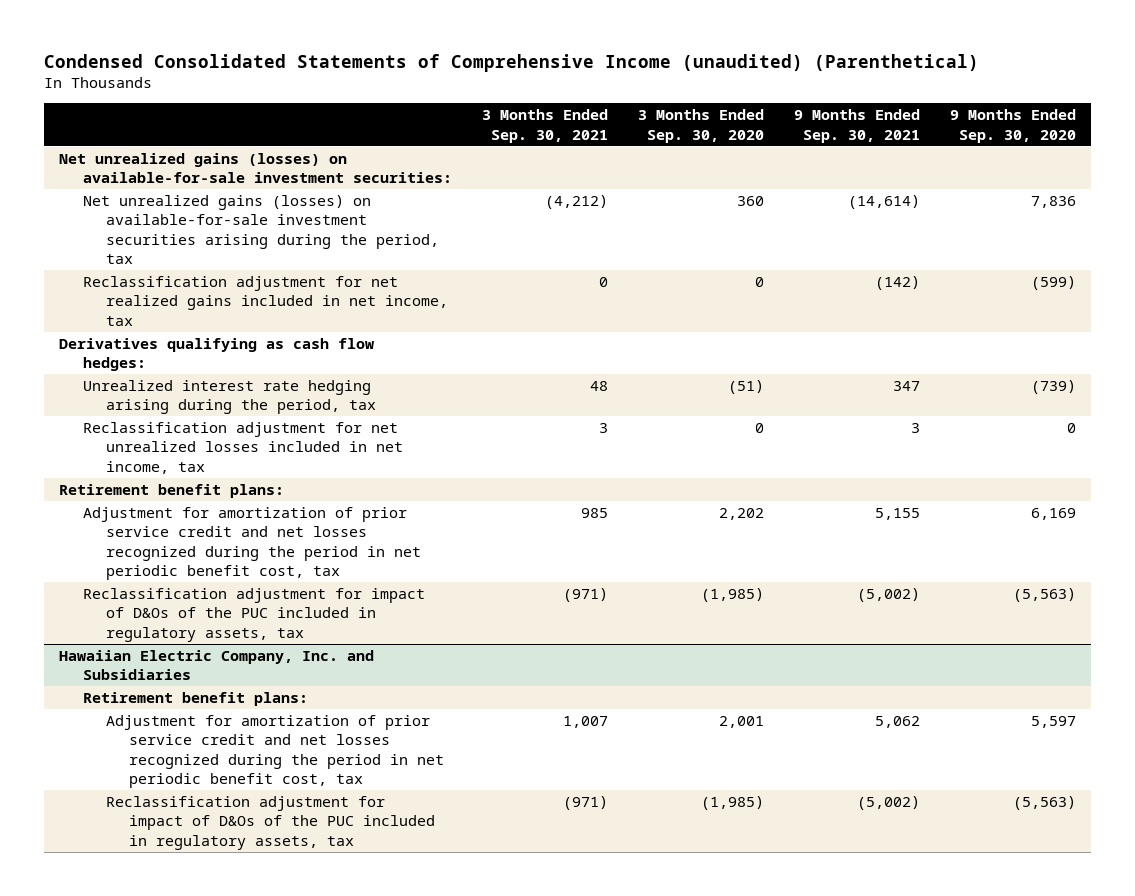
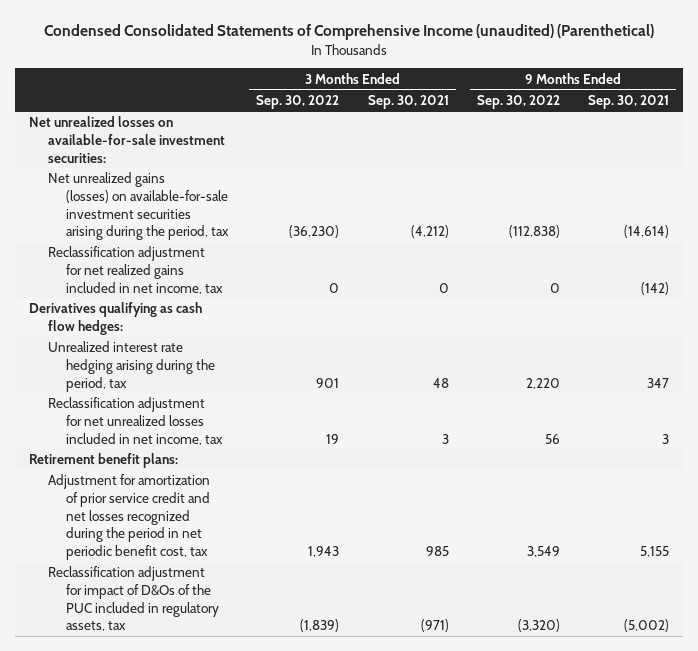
[637,109,764,143] 3 Months Ended Sep. 30, 2020 -> none
[949,109,1076,143] 9 Months Ended Sep. 30, 2020 -> none
none -> [256,95,340,110] Sep. 30, 2022
none -> [476,95,560,110] Sep. 30, 2022
[59,152,452,184] Net unrealized gains (losses) on available-for-sale investment securities: -> [29,116,225,163] Net unrealized losses on available-for-sale investment securities:
[59,649,375,681] Hawaiian Electric Company, Inc. and Subsidiaries -> none
[82,691,308,706] Retirement benefit plans: -> none
[105,714,444,788] Adjustment for amortization of prior service credit and net losses recognized during the period in net periodic benefit cost, tax -> none
[105,795,435,850] Reclassification adjustment for impact of D&Os of the PUC included in regulatory assets, tax -> none

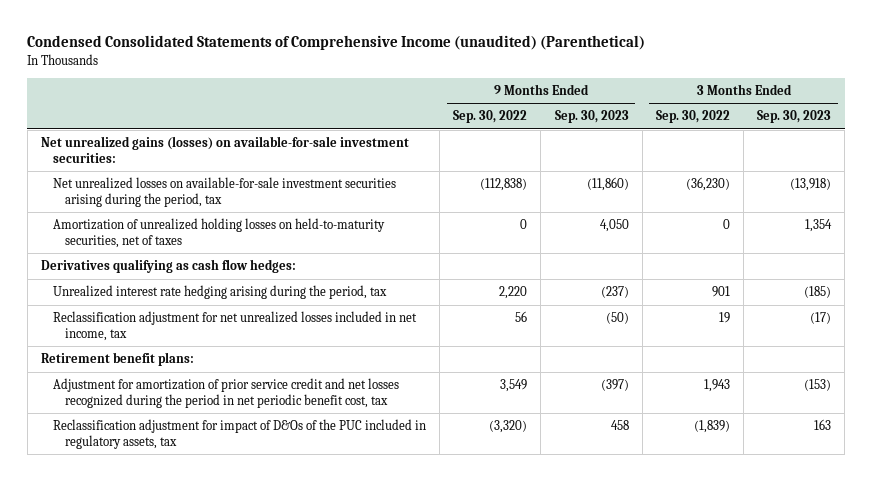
[367,95,449,110] Sep. 30, 2021 -> none
[587,95,669,110] Sep. 30, 2021 -> none
none -> [554,110,629,124] Sep. 30, 2023
none -> [757,110,832,124] Sep. 30, 2023
[47,246,224,294] Reclassification adjustment for net realized gains included in net income, tax -> none
[29,116,225,163] Net unrealized losses on available-for-sale investment securities: -> [40,136,409,163] Net unrealized gains (losses) on available-for-sale investment securities:
[47,172,230,241] Net unrealized gains (losses) on available-for-sale investment securities arising during the period, tax -> [53,177,397,207] Net unrealized losses on available-for-sale investment securities arising during the period, tax
none -> [53,218,386,248] Amortization of unrealized holding losses on held-to-maturity securities, net of taxes

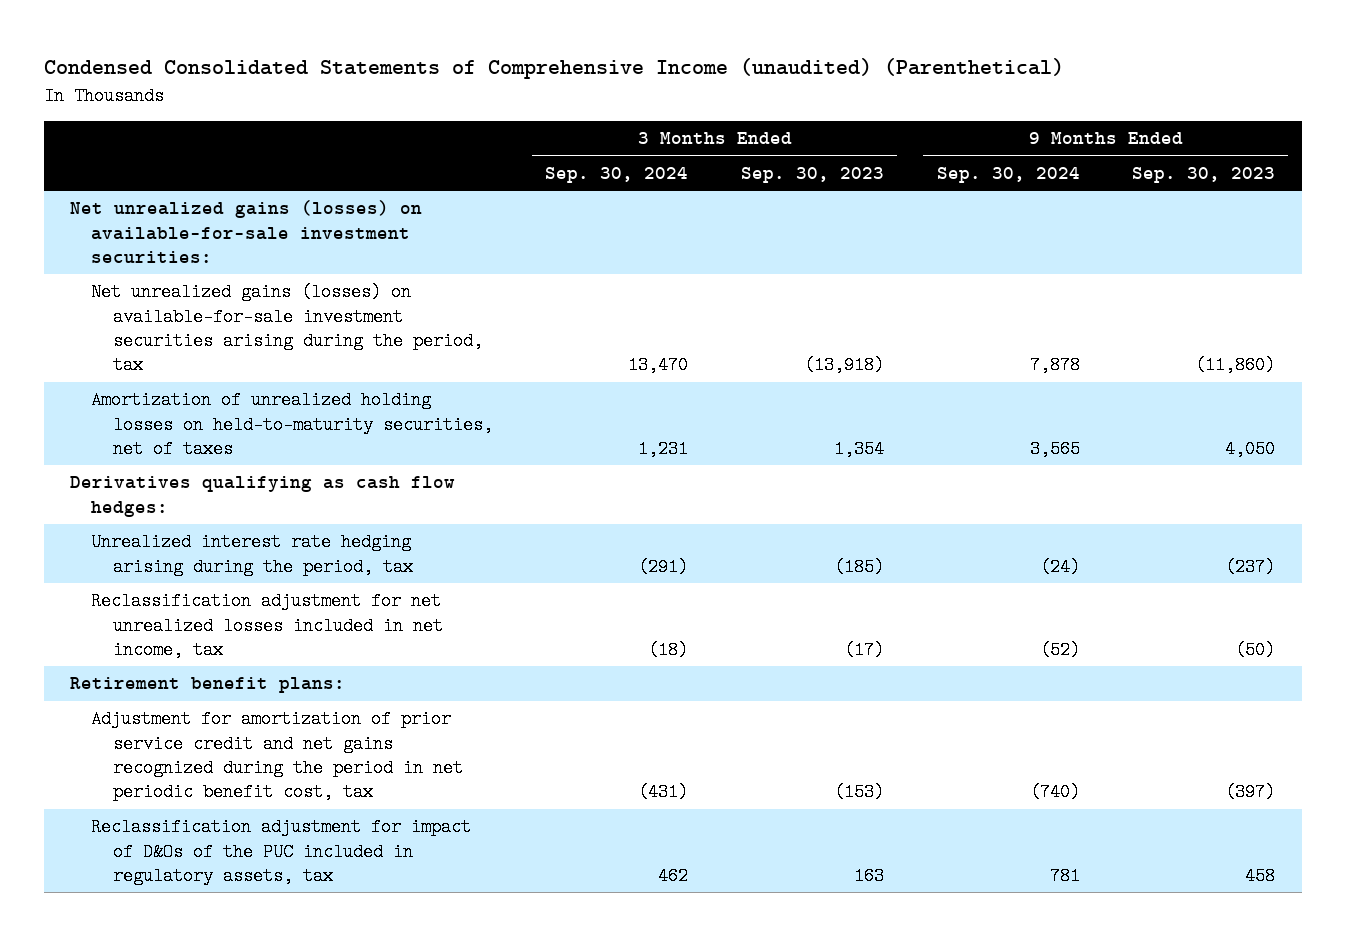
[453,110,528,124] Sep. 30, 2022 -> none
[655,110,730,124] Sep. 30, 2022 -> none
none -> [545,167,689,184] Sep. 30, 2024
none -> [936,167,1080,184] Sep. 30, 2024
[53,177,397,207] Net unrealized losses on available-for-sale investment securities arising during the period, tax -> [91,283,483,375] Net unrealized gains (losses) on available-for-sale investment securities arising during the period, tax
[53,378,400,408] Adjustment for amortization of prior service credit and net losses recognized during the period in net periodic benefit cost, tax -> [91,710,463,802] Adjustment for amortization of prior service credit and net gains recognized during the period in net periodic benefit cost, tax

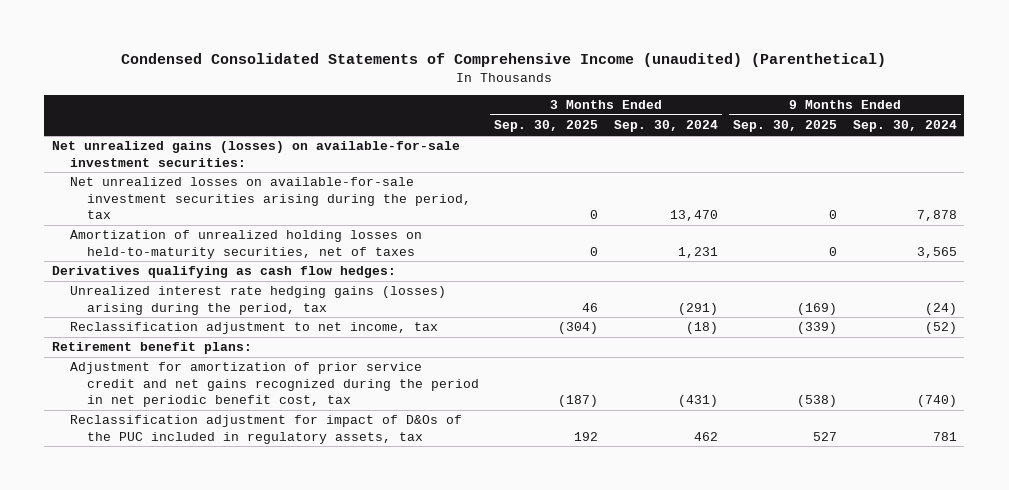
[740,167,884,184] Sep. 30, 2023 -> none
[1132,167,1276,184] Sep. 30, 2023 -> none
none -> [494,120,599,133] Sep. 30, 2025
none -> [733,120,838,133] Sep. 30, 2025
[91,283,483,375] Net unrealized gains (losses) on available-for-sale investment securities arising during the period, tax -> [69,177,471,219] Net unrealized losses on available-for-sale investment securities arising during the period, tax
[91,533,413,576] Unrealized interest rate hedging arising during the period, tax -> [69,286,446,315] Unrealized interest rate hedging gains (losses) arising during the period, tax
[91,592,443,660] Reclassification adjustment for net unrealized losses included in net income, tax -> [69,322,438,335] Reclassification adjustment to net income, tax

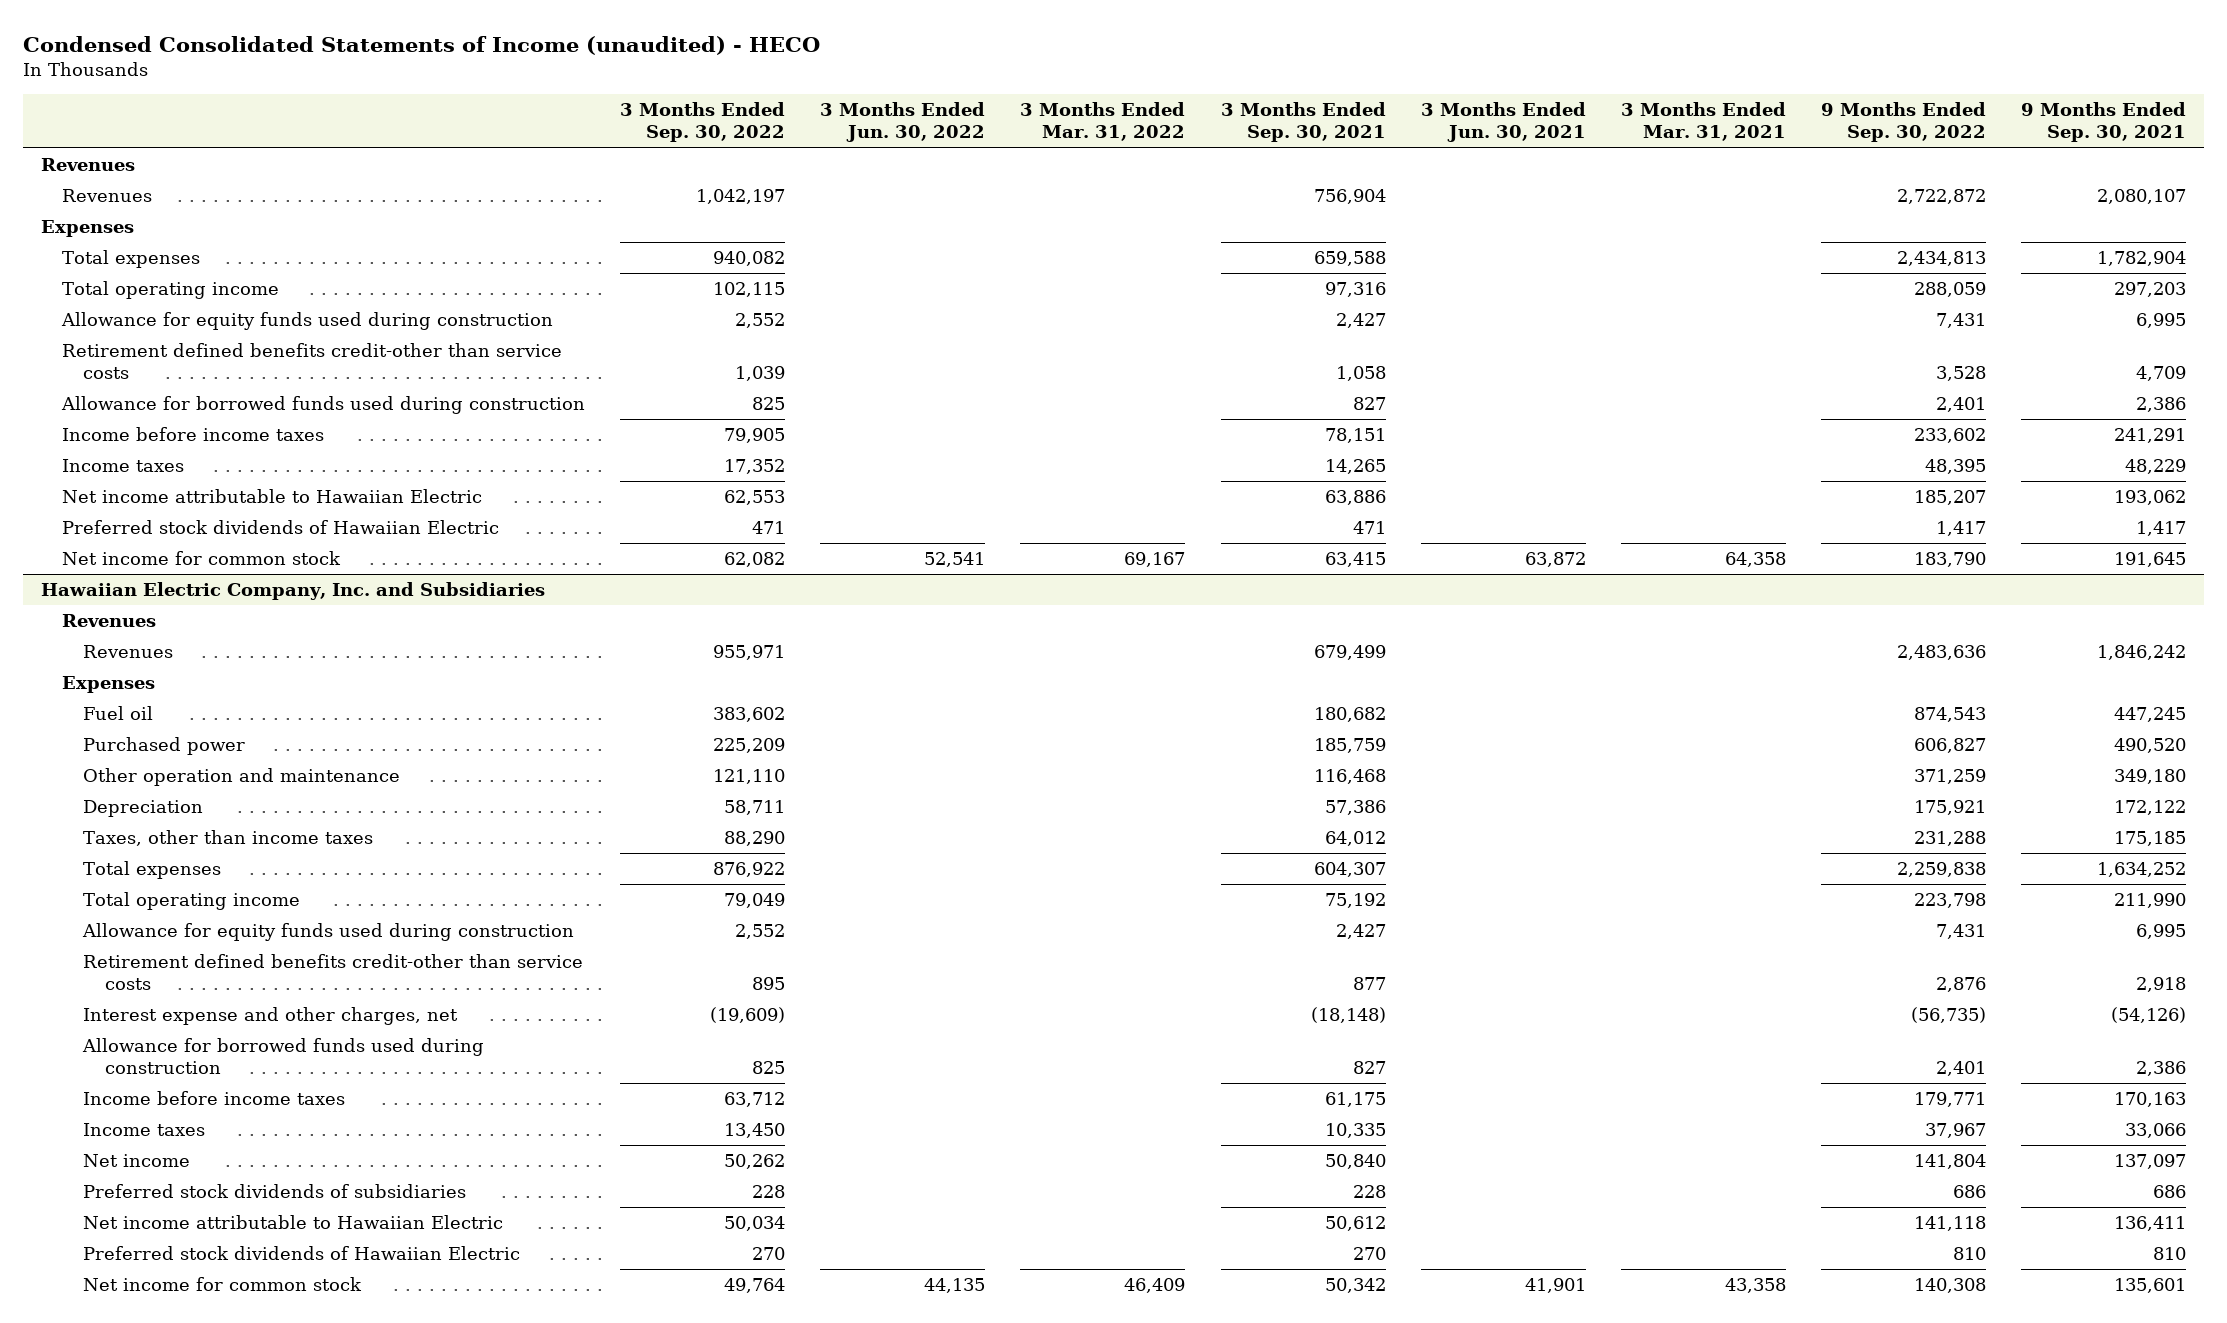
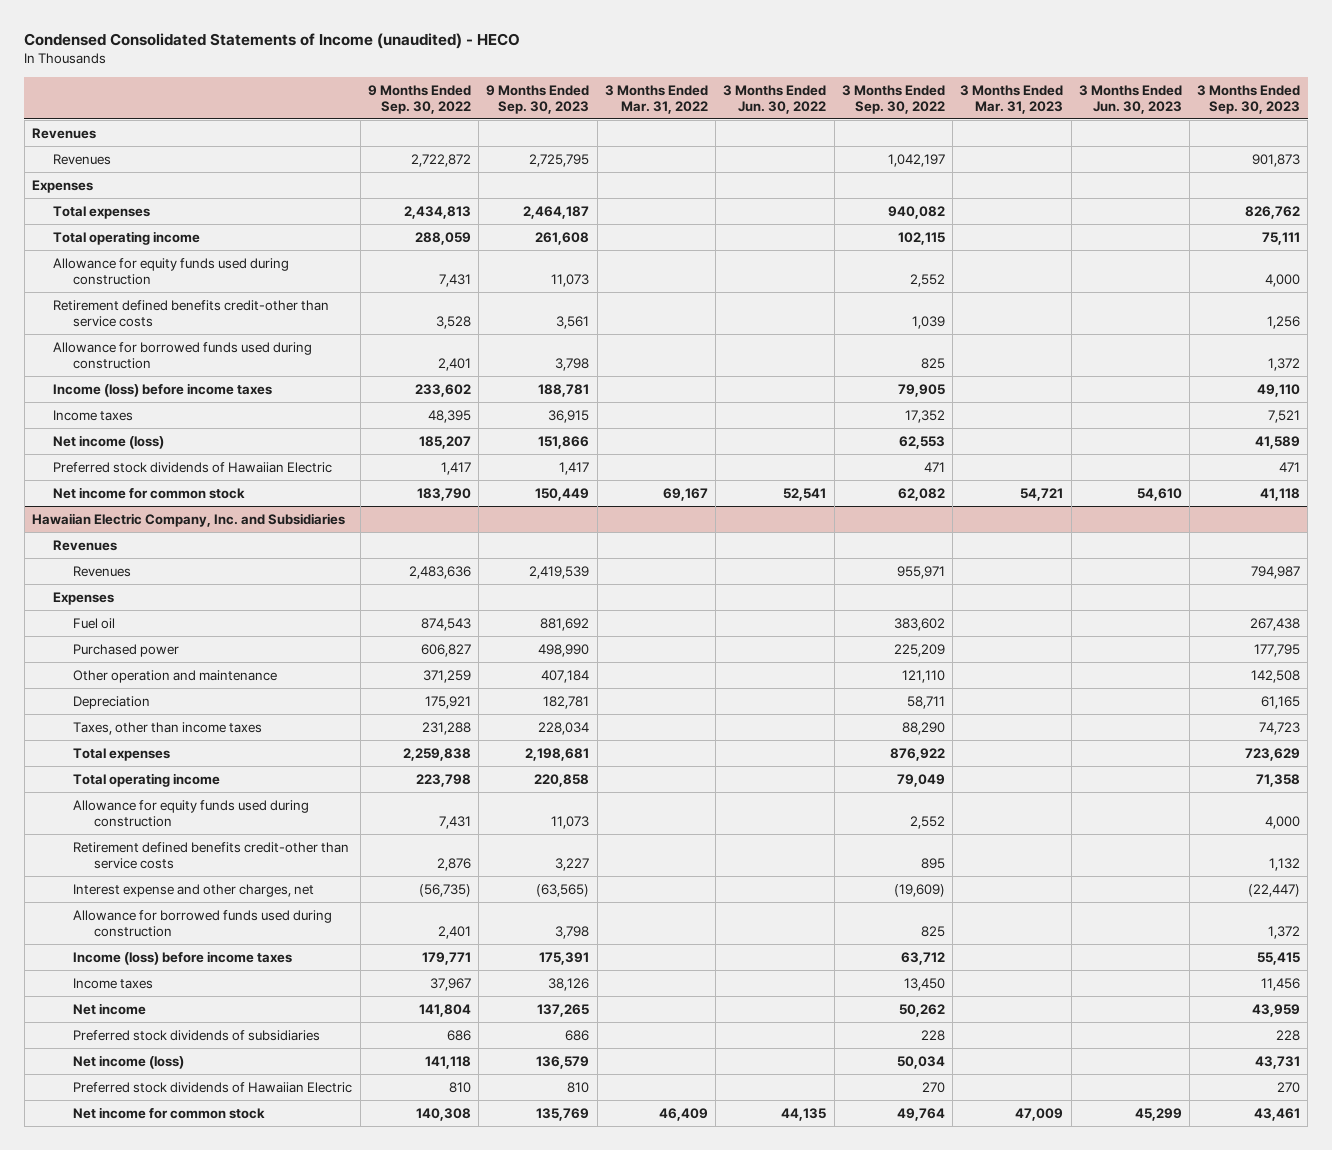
[1220,102,1386,143] 3 Months Ended Sep. 30, 2021 -> none
[1420,102,1586,143] 3 Months Ended Jun. 30, 2021 -> none
[1620,102,1786,142] 3 Months Ended Mar. 31, 2021 -> none
[2021,102,2187,143] 9 Months Ended Sep. 30, 2021 -> none
none -> [486,84,590,114] 9 Months Ended Sep. 30, 2023
none -> [960,84,1064,114] 3 Months Ended Mar. 31, 2023
none -> [1078,84,1182,114] 3 Months Ended Jun. 30, 2023
none -> [1197,84,1301,114] 3 Months Ended Sep. 30, 2023
[62,427,325,442] Income before income taxes -> [52,382,272,397] Income (loss) before income taxes
[62,489,483,504] Net income attributable to Hawaiian Electric -> [52,434,164,449] Net income (loss)
[83,1091,346,1106] Income before income taxes -> [73,950,293,965] Income (loss) before income taxes
[83,1215,504,1230] Net income attributable to Hawaiian Electric -> [73,1054,185,1069] Net income (loss)

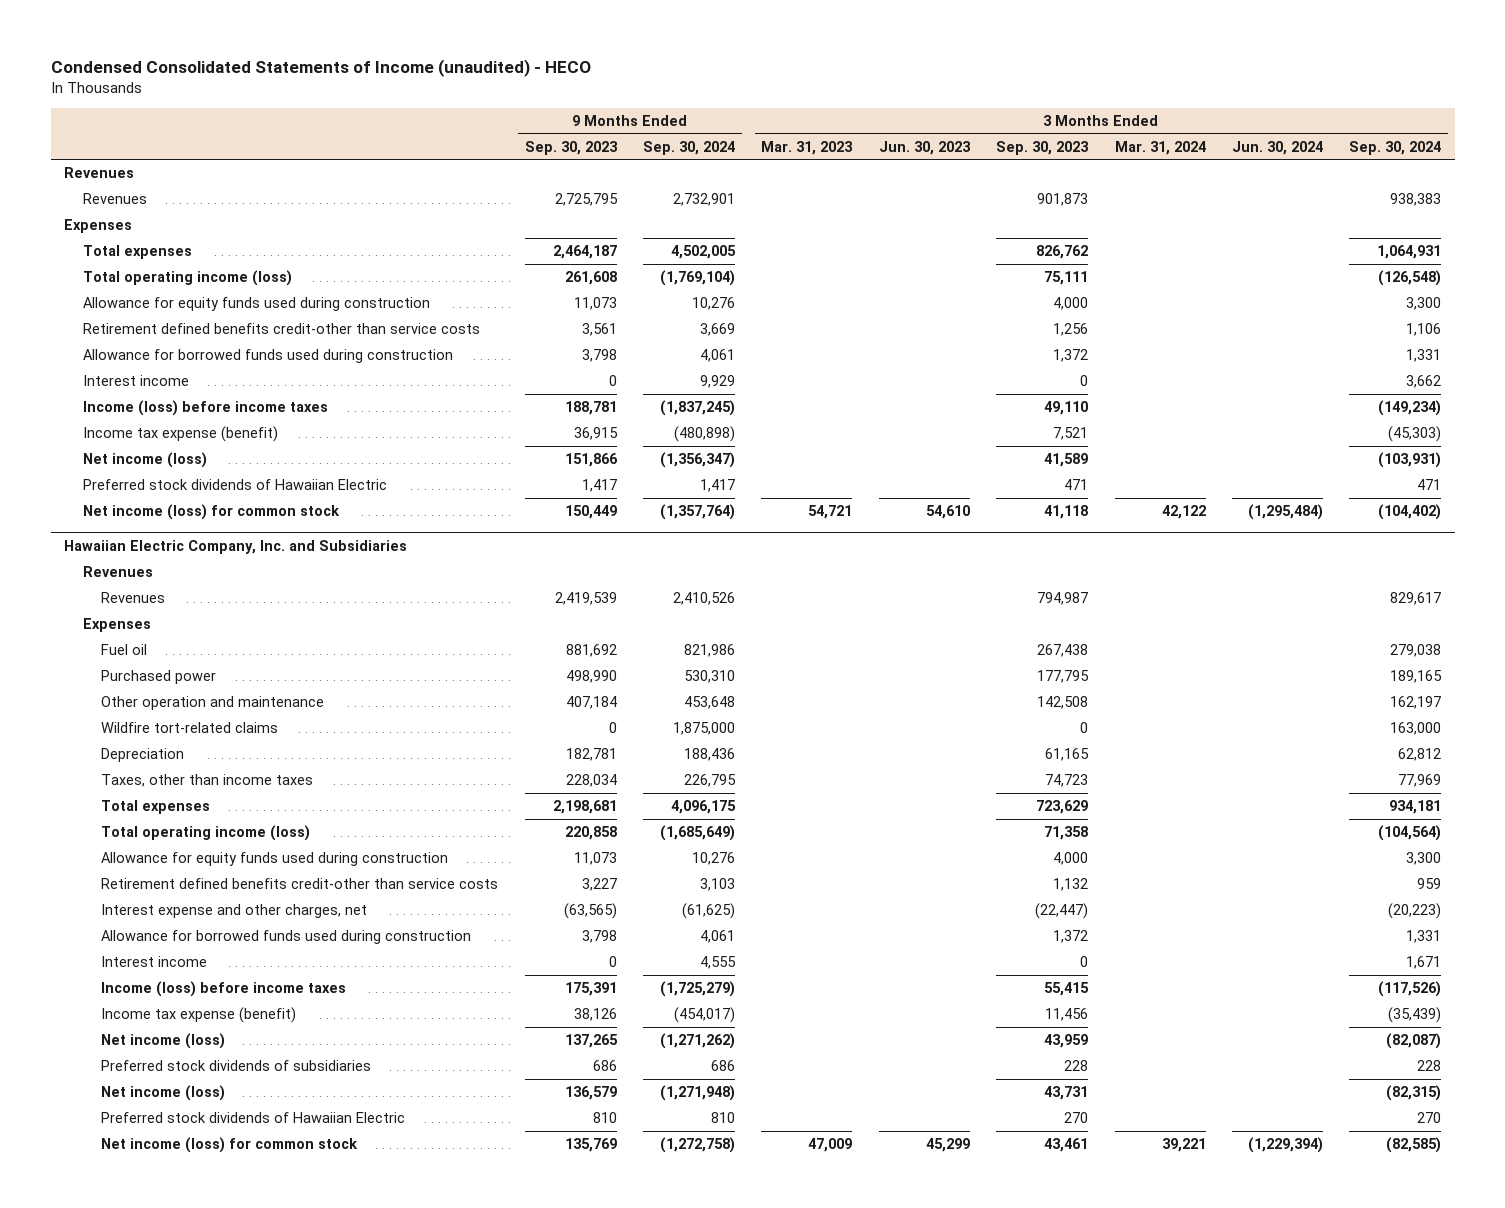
[367,84,471,114] 9 Months Ended Sep. 30, 2022 -> none
[604,84,708,114] 3 Months Ended Mar. 31, 2022 -> none
[723,84,827,114] 3 Months Ended Jun. 30, 2022 -> none
[841,84,945,114] 3 Months Ended Sep. 30, 2022 -> none
none -> [642,140,735,155] Sep. 30, 2024
none -> [1114,140,1206,155] Mar. 31, 2024
none -> [1232,140,1324,155] Jun. 30, 2024
none -> [1349,140,1442,155] Sep. 30, 2024
[52,230,200,245] Total operating income -> [82,270,292,287] Total operating income (loss)
none -> [82,375,189,387] Interest income
[52,409,133,421] Income taxes -> [82,426,278,443] Income tax expense (benefit)
[52,486,245,499] Net income for common stock -> [82,504,340,521] Net income (loss) for common stock
none -> [101,722,279,734] Wildfire tort-related claims
[73,772,221,787] Total operating income -> [101,825,311,842] Total operating income (loss)
none -> [101,956,208,968] Interest income
[73,977,154,989] Income taxes -> [101,1007,297,1024] Income tax expense (benefit)
[73,1002,147,1015] Net income -> [101,1033,226,1050] Net income (loss)
[73,1106,266,1119] Net income for common stock -> [101,1137,359,1154] Net income (loss) for common stock

